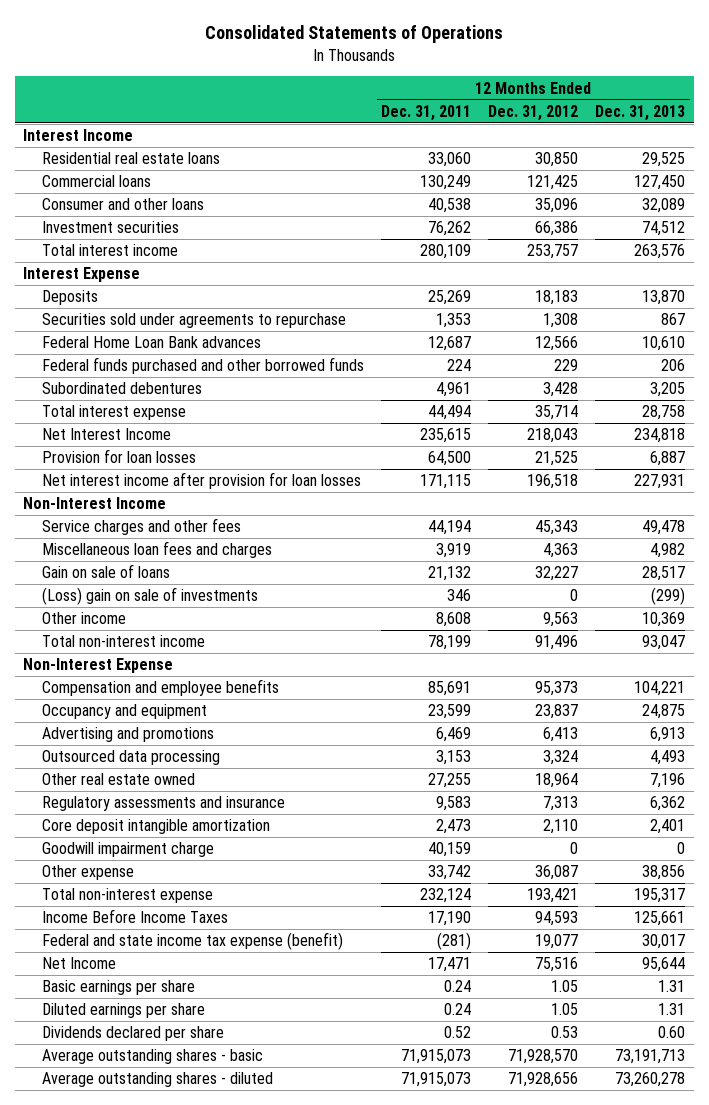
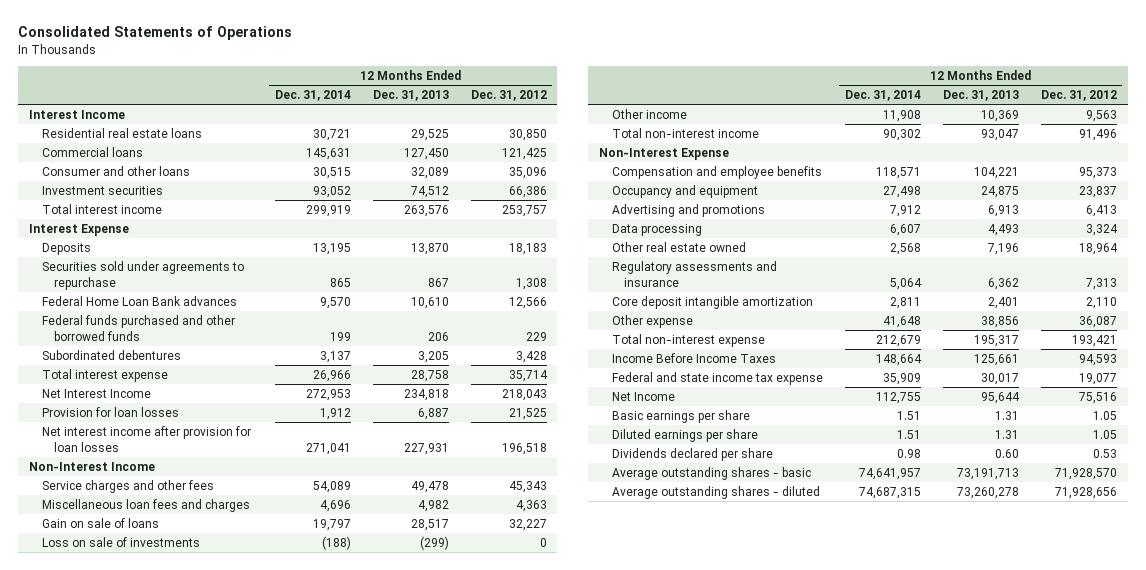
[380,104,471,121] Dec. 31, 2011 -> none
none -> [274,90,351,102] Dec. 31, 2014
[41,587,258,606] (Loss) gain on sale of investments -> [41,537,200,548] Loss on sale of investments
[41,750,220,766] Outsourced data processing -> [611,224,702,237] Data processing
[41,842,214,858] Goodwill impairment charge -> none
[41,932,343,951] Federal and state income tax expense (benefit) -> [611,372,823,386] Federal and state income tax expense

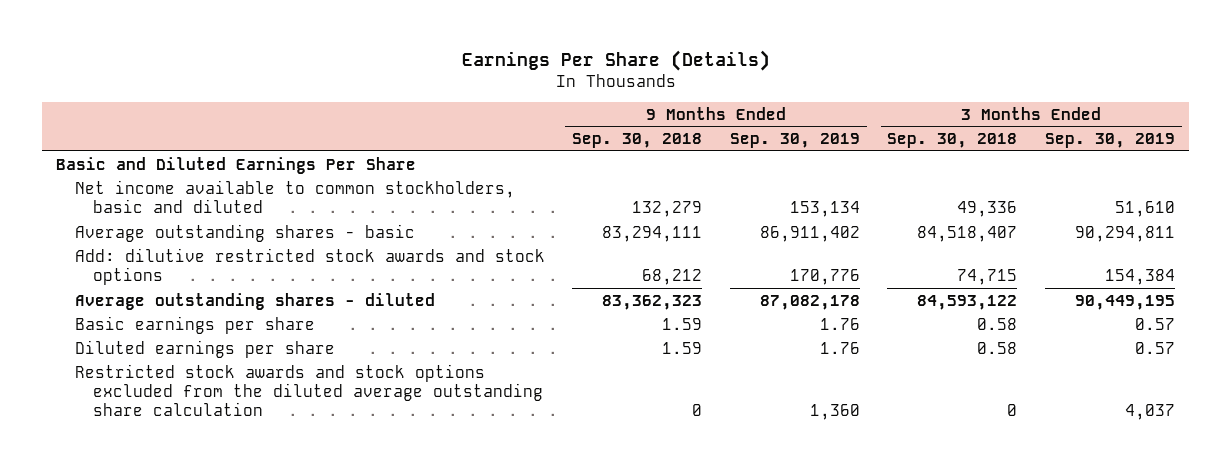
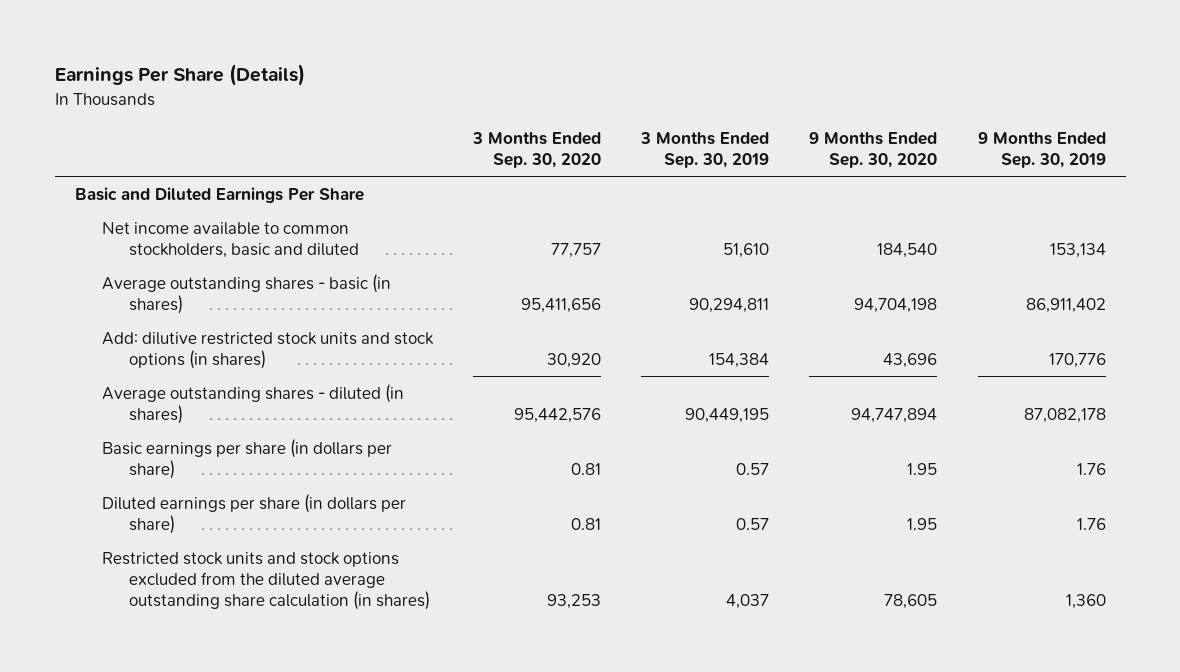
[572,133,703,149] Sep. 30, 2018 -> none
[887,133,1018,149] Sep. 30, 2018 -> none
none -> [472,132,602,169] 3 Months Ended Sep. 30, 2020
none -> [809,132,938,169] 9 Months Ended Sep. 30, 2020
[74,223,415,242] Average outstanding shares - basic -> [101,273,391,314] Average outstanding shares - basic (in shares)
[74,247,545,285] Add: dilutive restricted stock awards and stock options -> [101,331,434,369] Add: dilutive restricted stock units and stock options (in shares)
[74,292,435,310] Average outstanding shares - diluted -> [101,383,404,424] Average outstanding shares - diluted (in shares)
[74,315,315,334] Basic earnings per share -> [101,438,392,479] Basic earnings per share (in dollars per share)
[74,339,335,358] Diluted earnings per share -> [101,493,406,534] Diluted earnings per share (in dollars per share)
[74,363,544,417] Restricted stock awards and stock options excluded from the diluted average outstanding share calculation -> [101,551,430,610] Restricted stock units and stock options excluded from the diluted average outstanding share calculation (in shares)

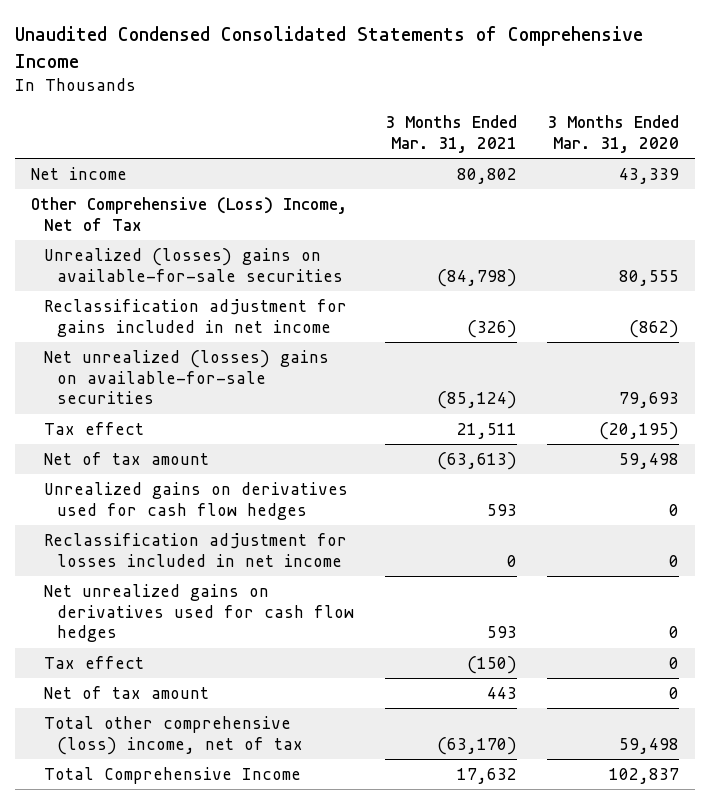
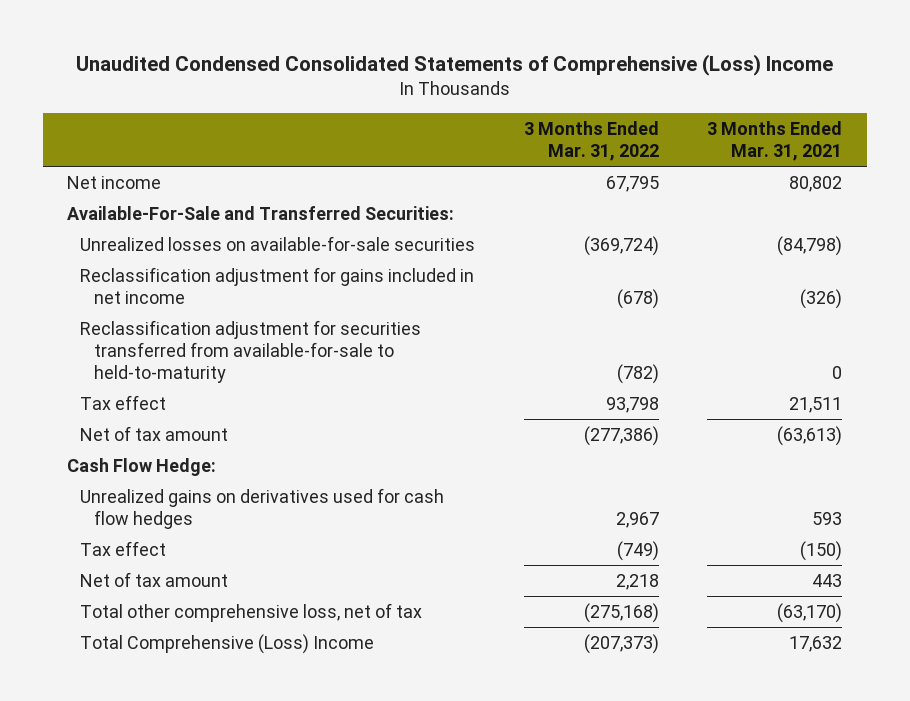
[15,26,644,68] Unaudited Condensed Consolidated Statements of Comprehensive Income -> [75,53,833,76] Unaudited Condensed Consolidated Statements of Comprehensive (Loss) Income
[547,115,680,154] 3 Months Ended Mar. 31, 2020 -> none
none -> [523,121,659,162] 3 Months Ended Mar. 31, 2022
[30,196,347,231] Other Comprehensive (Loss) Income, Net of Tax -> none
none -> [67,205,455,220] Available-For-Sale and Transferred Securities:
[43,247,344,282] Unrealized (losses) gains on available-for-sale securities -> [80,235,476,251] Unrealized losses on available-for-sale securities
[43,349,329,405] Net unrealized (losses) gains on available-for-sale securities -> none
none -> [80,319,422,383] Reclassification adjustment for securities transferred from available-for-sale to held-to-maturity
none -> [67,457,217,476] Cash Flow Hedge:
[43,532,347,567] Reclassification adjustment for losses included in net income -> none
[43,583,355,643] Net unrealized gains on derivatives used for cash flow hedges -> none
[43,715,304,755] Total other comprehensive (loss) income, net of tax -> [80,602,423,622] Total other comprehensive loss, net of tax
[43,766,301,784] Total Comprehensive Income -> [80,633,375,654] Total Comprehensive (Loss) Income

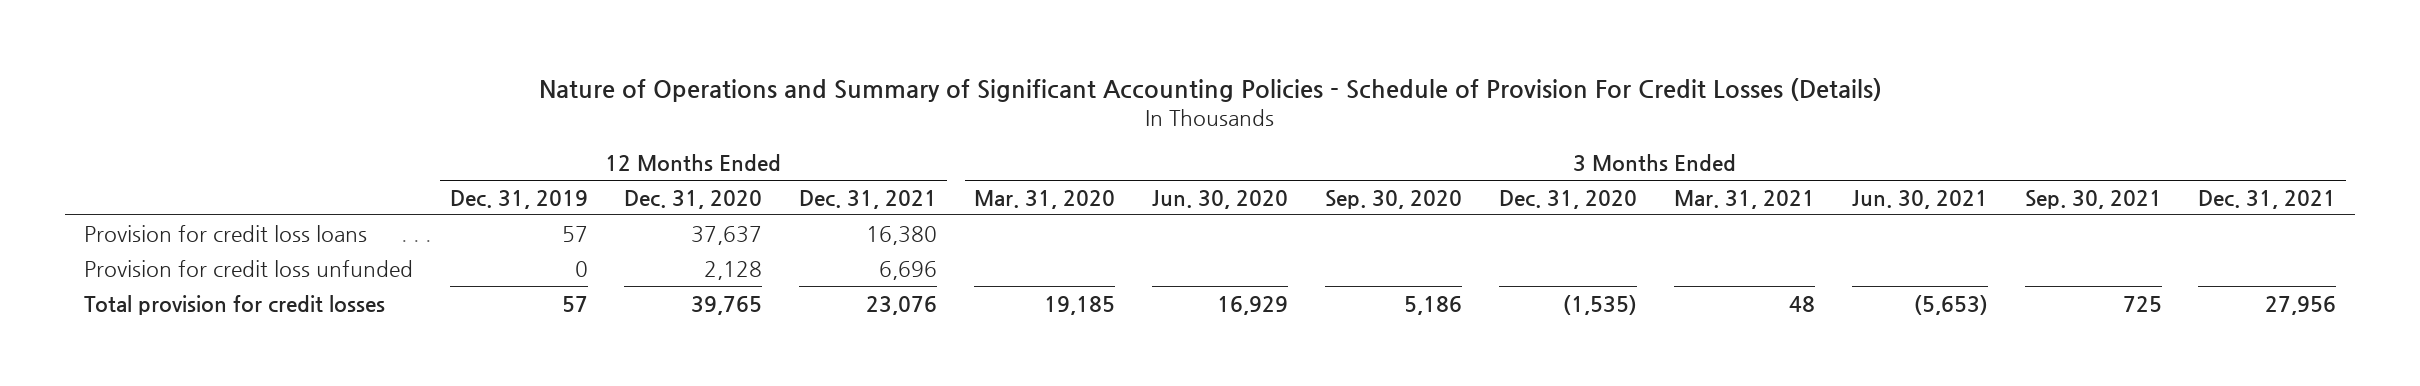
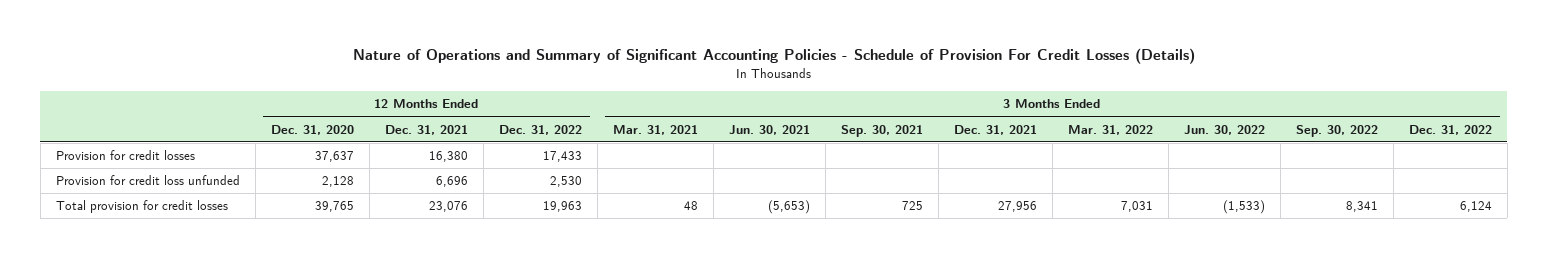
[449,189,588,209] Dec. 31, 2019 -> none
[974,189,1116,209] Mar. 31, 2020 -> none
[1152,189,1289,209] Jun. 30, 2020 -> none
[1324,189,1462,209] Sep. 30, 2020 -> none
[1498,189,1637,209] Dec. 31, 2020 -> none
none -> [498,124,582,135] Dec. 31, 2022
none -> [1067,124,1153,135] Mar. 31, 2022
none -> [1183,124,1265,135] Jun. 30, 2022
none -> [1295,124,1378,137] Sep. 30, 2022
none -> [1408,124,1492,135] Dec. 31, 2022
[83,224,367,242] Provision for credit loss loans -> [55,150,195,161] Provision for credit losses

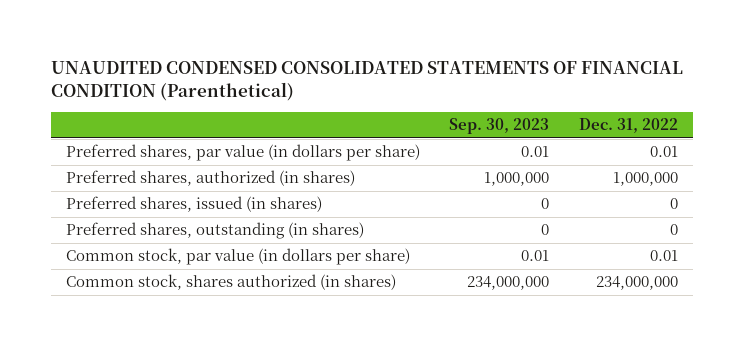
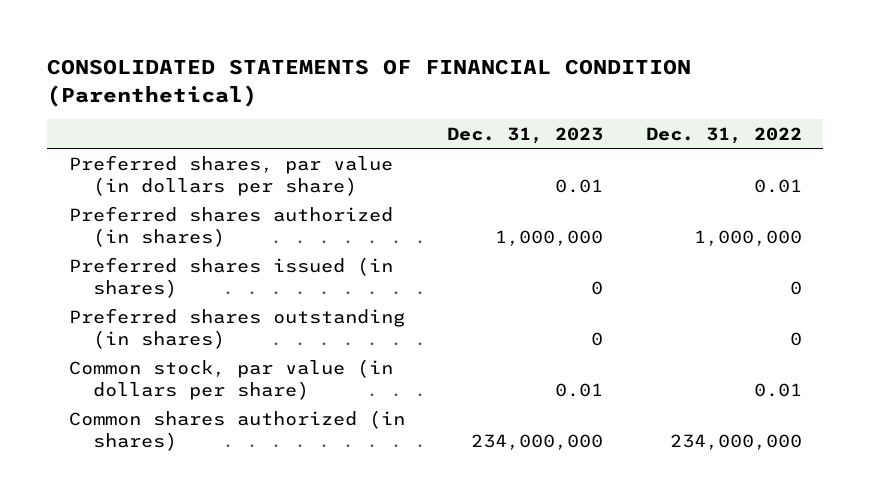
[50,60,683,102] UNAUDITED CONDENSED CONSOLIDATED STATEMENTS OF FINANCIAL CONDITION (Parenthetical) -> [47,59,692,107] CONSOLIDATED STATEMENTS OF FINANCIAL CONDITION (Parenthetical)
[449,118,550,135] Sep. 30, 2023 -> none
none -> [447,126,604,144] Dec. 31, 2023
[65,170,355,187] Preferred shares, authorized (in shares) -> [68,205,393,247] Preferred shares authorized (in shares)
[65,196,322,213] Preferred shares, issued (in shares) -> [68,256,393,298] Preferred shares issued (in shares)
[65,222,364,240] Preferred shares, outstanding (in shares) -> [68,307,405,349] Preferred shares outstanding (in shares)
[65,274,396,291] Common stock, shares authorized (in shares) -> [68,409,405,451] Common shares authorized (in shares)

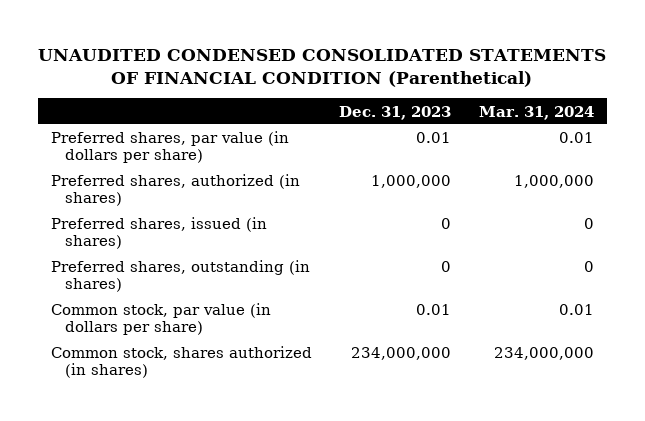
[47,59,692,107] CONSOLIDATED STATEMENTS OF FINANCIAL CONDITION (Parenthetical) -> [38,48,607,87] UNAUDITED CONDENSED CONSOLIDATED STATEMENTS OF FINANCIAL CONDITION (Parenthetical)
[645,126,802,144] Dec. 31, 2022 -> none
none -> [478,105,594,120] Mar. 31, 2024
[68,205,393,247] Preferred shares authorized (in shares) -> [51,174,301,207] Preferred shares, authorized (in shares)
[68,256,393,298] Preferred shares issued (in shares) -> [51,217,268,250] Preferred shares, issued (in shares)
[68,307,405,349] Preferred shares outstanding (in shares) -> [51,260,311,293] Preferred shares, outstanding (in shares)
[68,409,405,451] Common shares authorized (in shares) -> [51,346,313,379] Common stock, shares authorized (in shares)

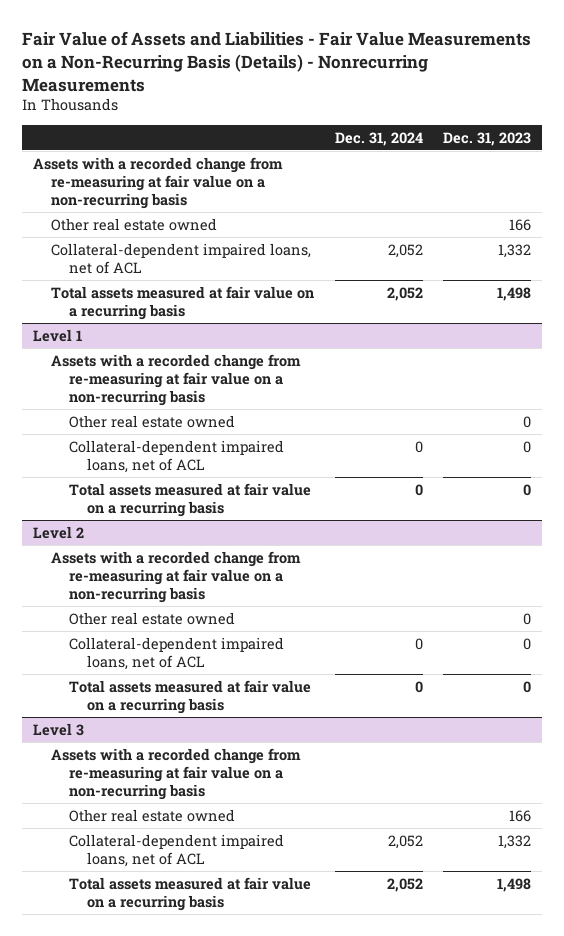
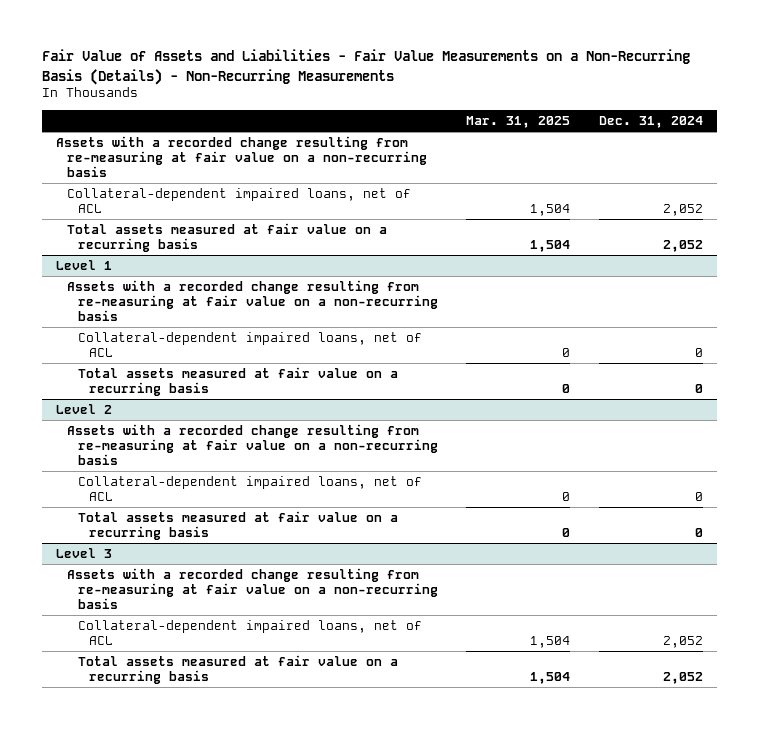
[22,31,532,92] Fair Value of Assets and Liabilities - Fair Value Measurements on a Non-Recurring Basis (Details) - Nonrecurring Measurements -> [42,49,691,85] Fair Value of Assets and Liabilities - Fair Value Measurements on a Non-Recurring Basis (Details) - Non-Recurring Measurements
[443,131,532,146] Dec. 31, 2023 -> none
none -> [466,115,571,128] Mar. 31, 2025
[50,217,217,231] Other real estate owned -> none
[32,156,283,209] Assets with a recorded change from re-measuring at fair value on a non-recurring basis -> [56,136,428,177] Assets with a recorded change resulting from re-measuring at fair value on a non-recurring basis
[69,414,236,428] Other real estate owned -> none
[50,353,301,406] Assets with a recorded change from re-measuring at fair value on a non-recurring basis -> [67,280,438,321] Assets with a recorded change resulting from re-measuring at fair value on a non-recurring basis
[69,611,236,625] Other real estate owned -> none
[50,550,301,603] Assets with a recorded change from re-measuring at fair value on a non-recurring basis -> [67,424,438,465] Assets with a recorded change resulting from re-measuring at fair value on a non-recurring basis
[69,808,236,822] Other real estate owned -> none
[50,747,301,800] Assets with a recorded change from re-measuring at fair value on a non-recurring basis -> [67,568,438,609] Assets with a recorded change resulting from re-measuring at fair value on a non-recurring basis

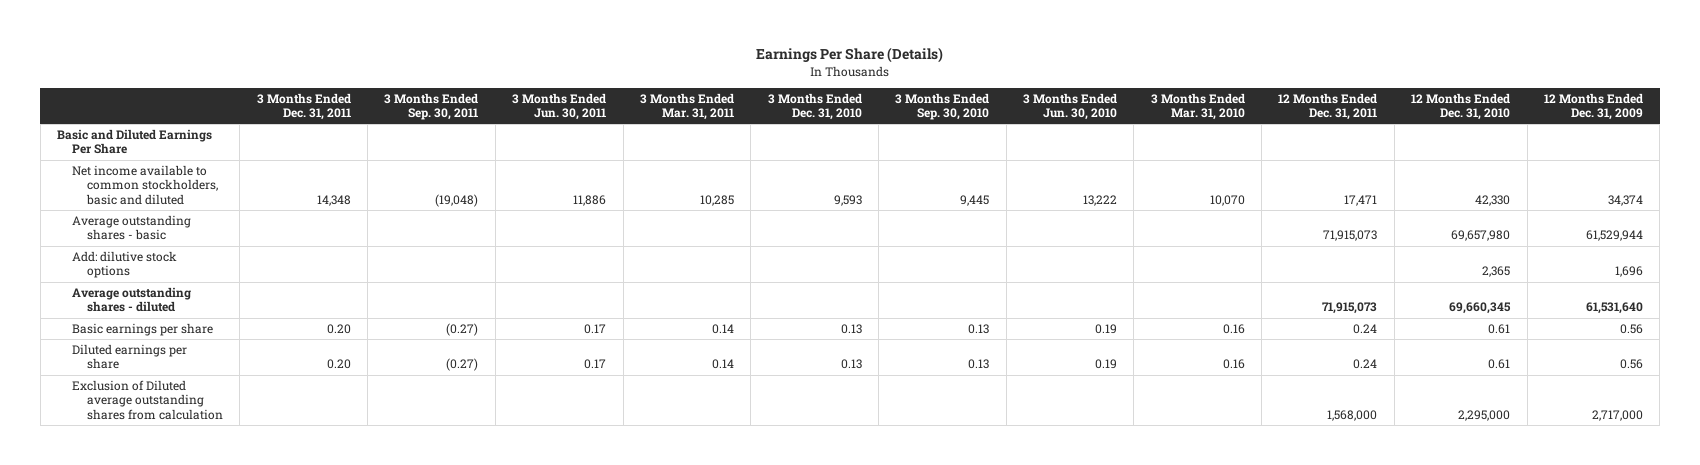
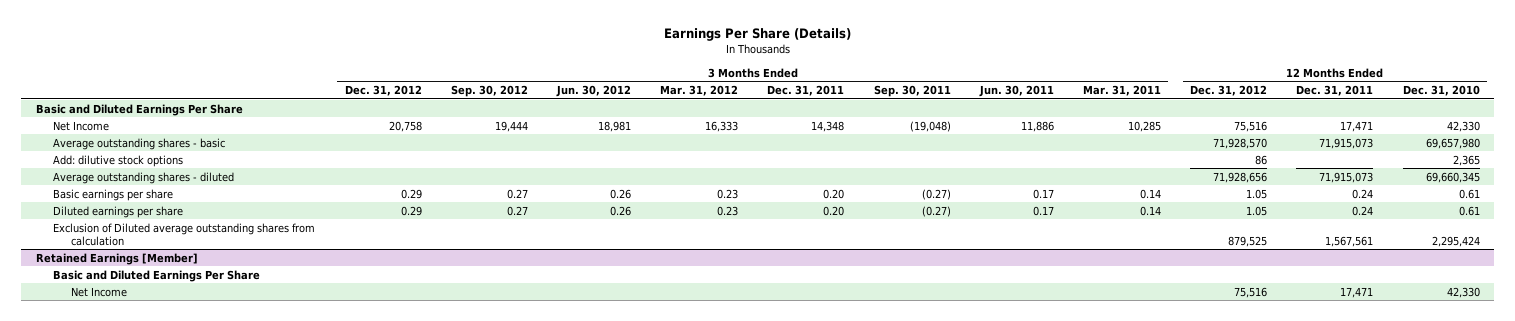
[767,92,862,121] 3 Months Ended Dec. 31, 2010 -> none
[895,92,990,121] 3 Months Ended Sep. 30, 2010 -> none
[1023,92,1118,121] 3 Months Ended Jun. 30, 2010 -> none
[1150,92,1245,121] 3 Months Ended Mar. 31, 2010 -> none
[1543,92,1643,121] 12 Months Ended Dec. 31, 2009 -> none
none -> [344,85,422,97] Dec. 31, 2012
none -> [450,85,528,98] Sep. 30, 2012
none -> [555,85,631,98] Jun. 30, 2012
none -> [660,85,739,97] Mar. 31, 2012
none -> [1190,85,1268,97] Dec. 31, 2012
[72,165,219,205] Net income available to common stockholders, basic and diluted -> [53,120,110,131] Net Income
[1327,409,1378,421] 1,568,000 -> [1325,235,1374,247] 1,567,561
[1458,409,1511,421] 2,295,000 -> [1431,235,1480,247] 2,295,424
none -> [35,252,198,265] Retained Earnings [Member]
none -> [53,269,261,282] Basic and Diluted Earnings Per Share
none -> [70,286,127,297] Net Income

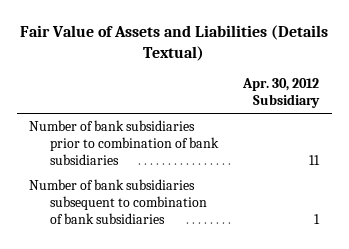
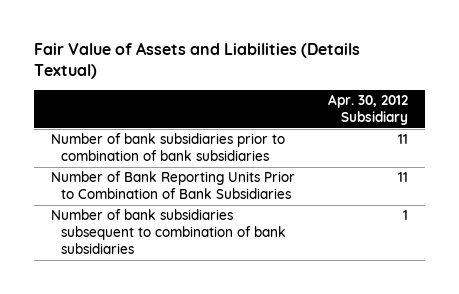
none -> [50,171,295,200] Number of Bank Reporting Units Prior to Combination of Bank Subsidiaries

